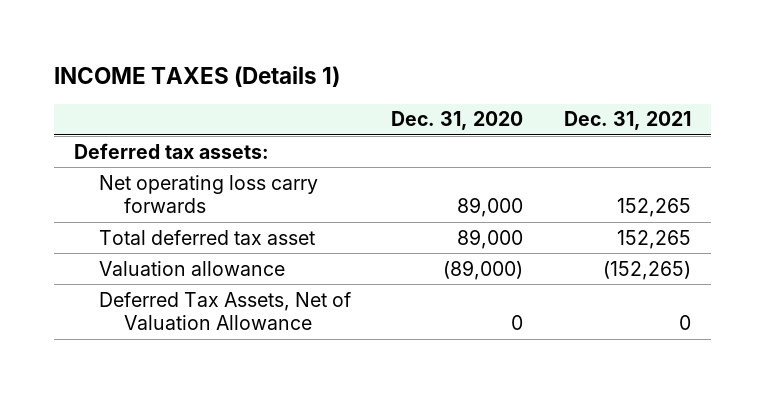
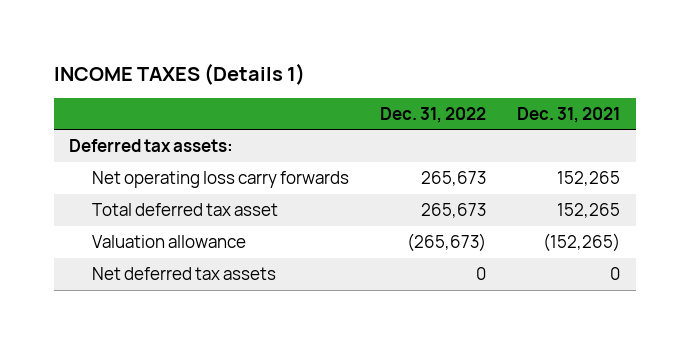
[391,111,524,131] Dec. 31, 2020 -> none
none -> [380,106,487,123] Dec. 31, 2022
[99,291,352,331] Deferred Tax Assets, Net of Valuation Allowance -> [92,267,277,281] Net deferred tax assets

